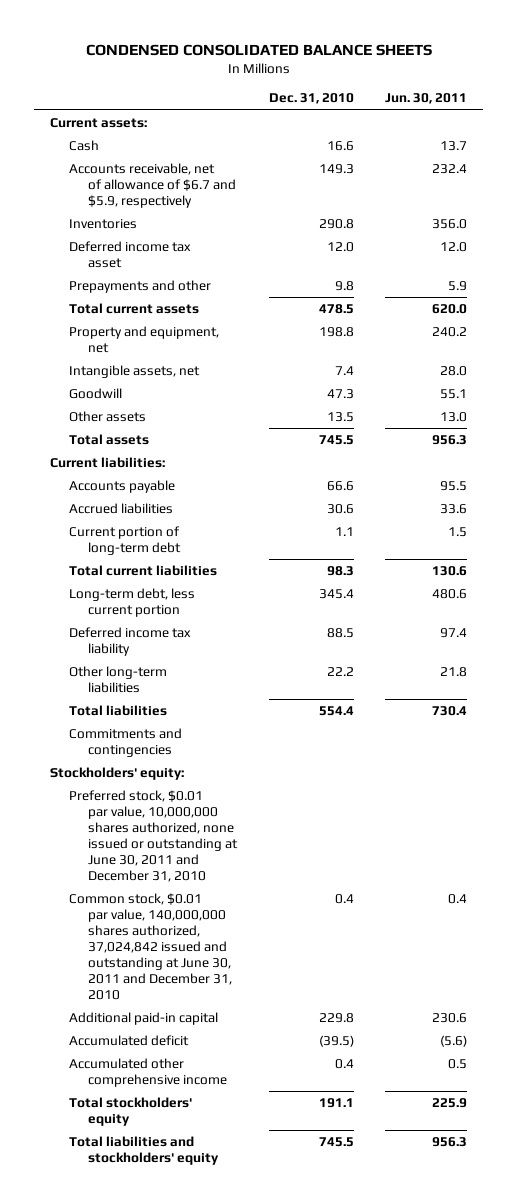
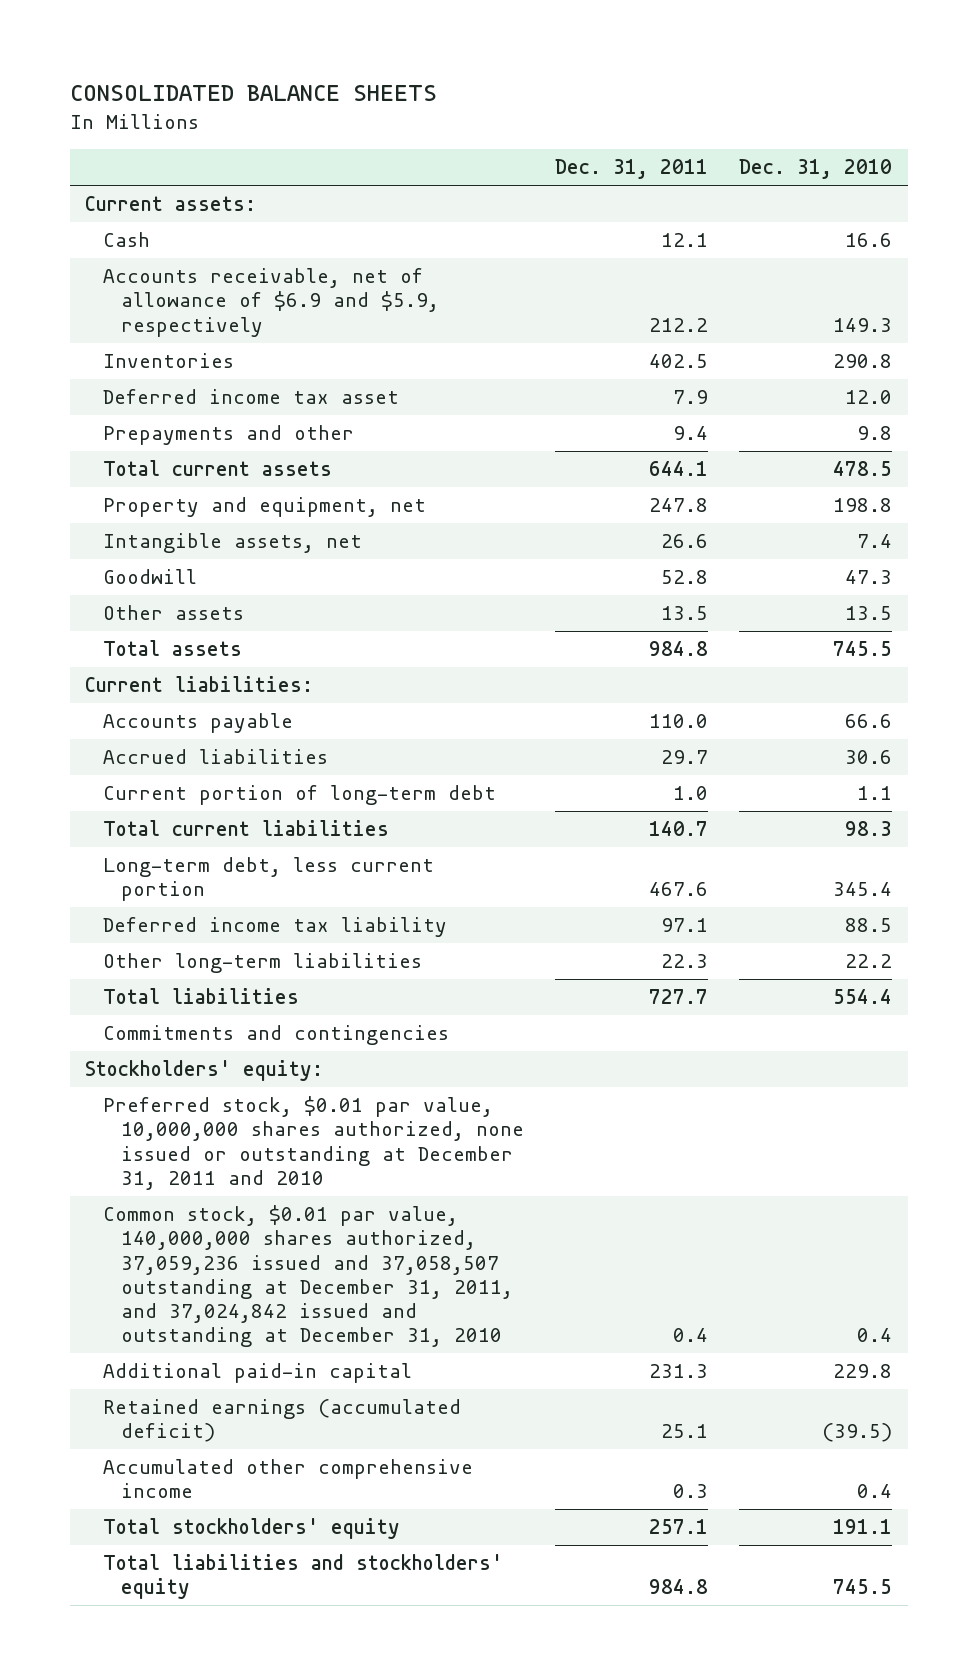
[85,43,432,56] CONDENSED CONSOLIDATED BALANCE SHEETS -> [69,85,437,102] CONSOLIDATED BALANCE SHEETS
[385,93,468,105] Jun. 30, 2011 -> none
none -> [554,159,708,180] Dec. 31, 2011
[68,163,236,208] Accounts receivable, net of allowance of $6.7 and $5.9, respectively -> [102,268,439,337] Accounts receivable, net of allowance of $6.9 and $5.9, respectively
[68,790,238,882] Preferred stock, $0.01 par value, 10,000,000 shares authorized, none issued or outstanding at June 30, 2011 and December 31, 2010 -> [102,1096,524,1190] Preferred stock, $0.01 par value, 10,000,000 shares authorized, none issued or outstanding at December 31, 2011 and 2010
[68,893,232,1000] Common stock, $0.01 par value, 140,000,000 shares authorized, 37,024,842 issued and outstanding at June 30, 2011 and December 31, 2010 -> [102,1205,513,1348] Common stock, $0.01 par value, 140,000,000 shares authorized, 37,059,236 issued and 37,058,507 outstanding at December 31, 2011, and 37,024,842 issued and outstanding at December 31, 2010
[68,1035,189,1047] Accumulated deficit -> [102,1399,461,1443] Retained earnings (accumulated deficit)

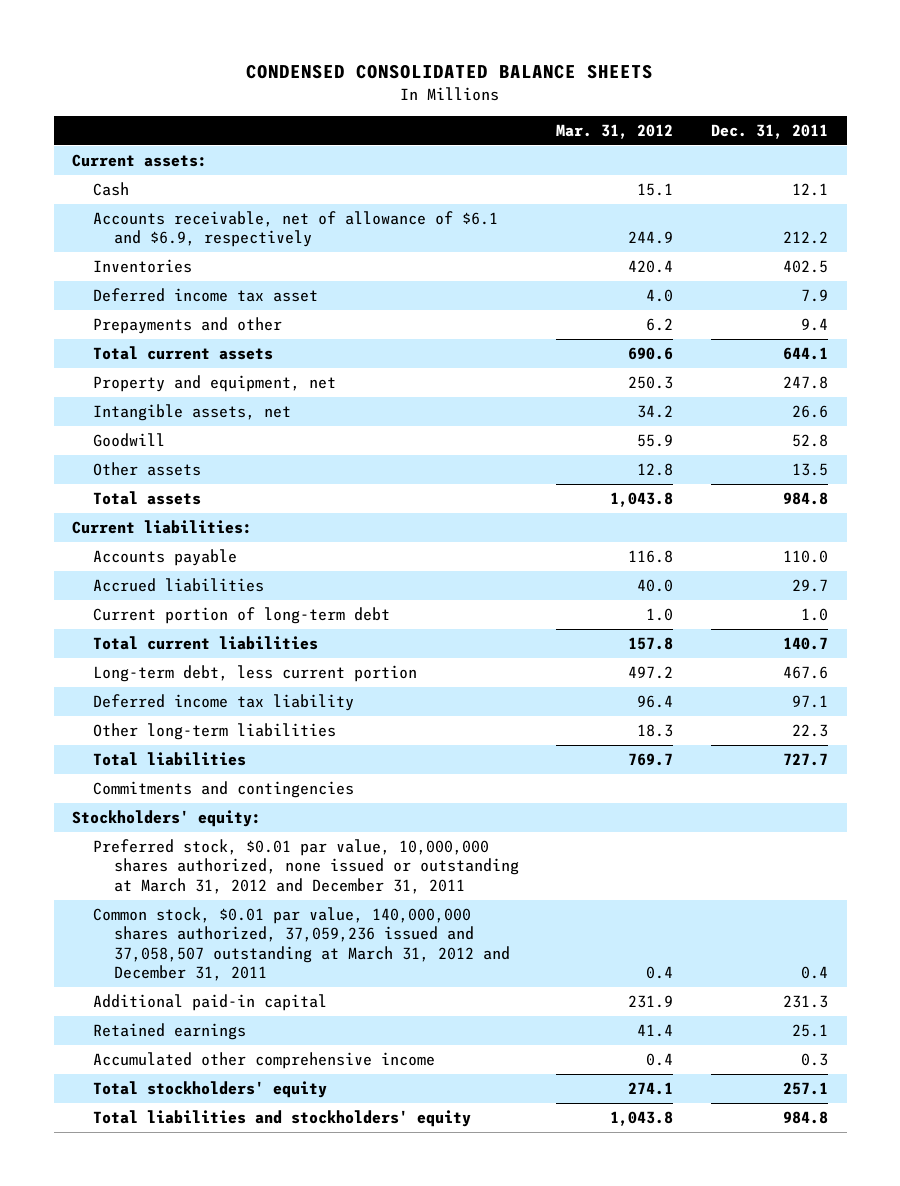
[69,85,437,102] CONSOLIDATED BALANCE SHEETS -> [246,64,654,80] CONDENSED CONSOLIDATED BALANCE SHEETS
[739,159,893,180] Dec. 31, 2010 -> none
none -> [556,123,674,139] Mar. 31, 2012
[102,268,439,337] Accounts receivable, net of allowance of $6.9 and $5.9, respectively -> [93,211,499,248] Accounts receivable, net of allowance of $6.1 and $6.9, respectively
[102,1096,524,1190] Preferred stock, $0.01 par value, 10,000,000 shares authorized, none issued or outstanding at December 31, 2011 and 2010 -> [93,839,519,894] Preferred stock, $0.01 par value, 10,000,000 shares authorized, none issued or outstanding at March 31, 2012 and December 31, 2011
[102,1205,513,1348] Common stock, $0.01 par value, 140,000,000 shares authorized, 37,059,236 issued and 37,058,507 outstanding at December 31, 2011, and 37,024,842 issued and outstanding at December 31, 2010 -> [93,907,510,981] Common stock, $0.01 par value, 140,000,000 shares authorized, 37,059,236 issued and 37,058,507 outstanding at March 31, 2012 and December 31, 2011
[102,1399,461,1443] Retained earnings (accumulated deficit) -> [93,1023,247,1041] Retained earnings

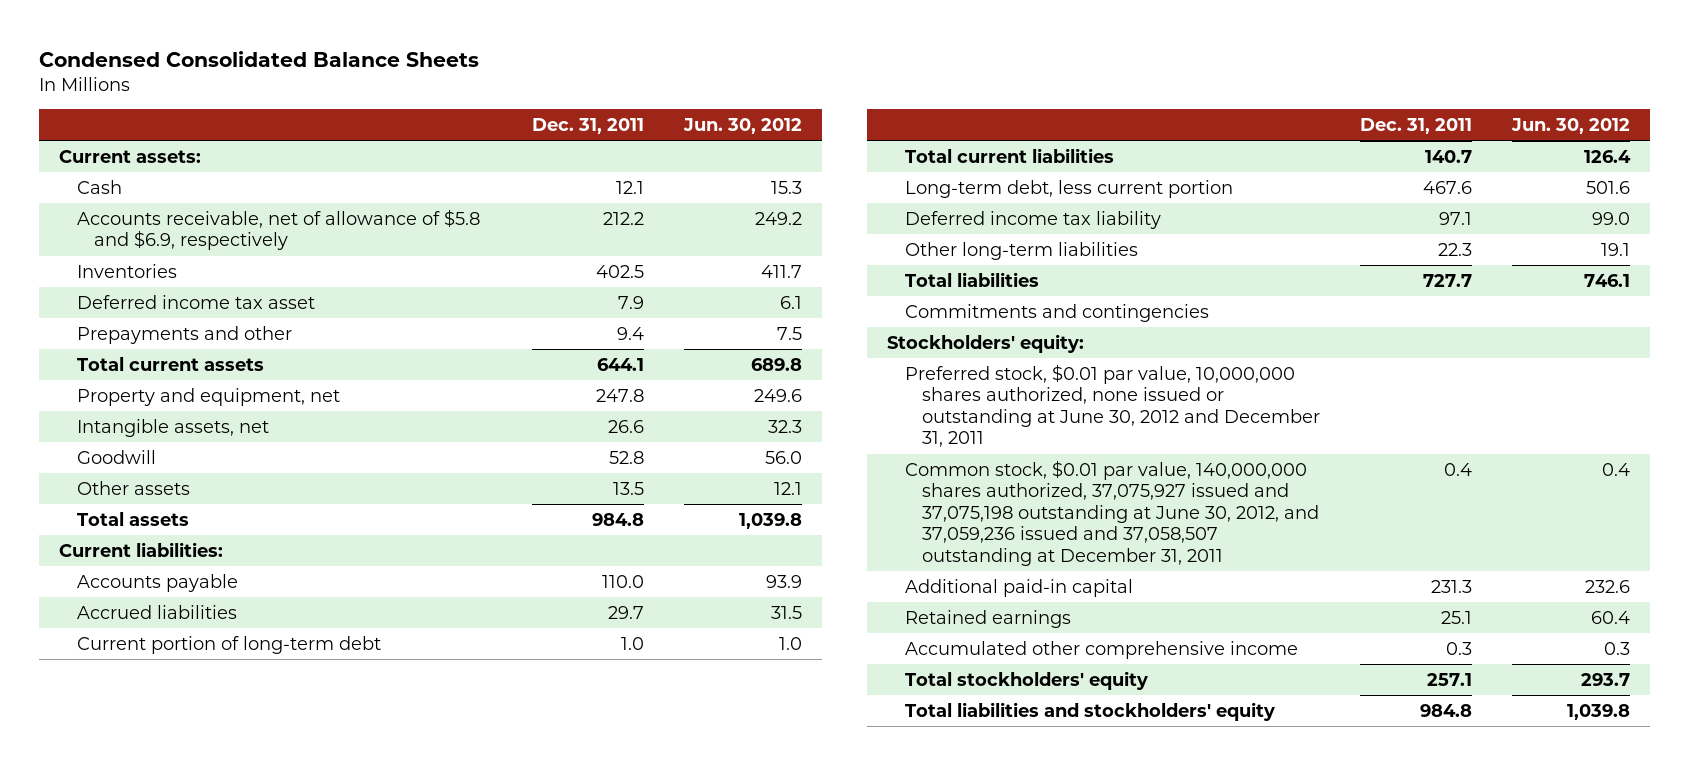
[246,64,654,80] CONDENSED CONSOLIDATED BALANCE SHEETS -> [38,50,479,67] Condensed Consolidated Balance Sheets
[556,123,674,139] Mar. 31, 2012 -> none
none -> [683,117,803,134] Jun. 30, 2012
[93,211,499,248] Accounts receivable, net of allowance of $6.1 and $6.9, respectively -> [76,208,480,251] Accounts receivable, net of allowance of $5.8 and $6.9, respectively
[93,839,519,894] Preferred stock, $0.01 par value, 10,000,000 shares authorized, none issued or outstanding at March 31, 2012 and December 31, 2011 -> [904,363,1321,448] Preferred stock, $0.01 par value, 10,000,000 shares authorized, none issued or outstanding at June 30, 2012 and December 31, 2011
[93,907,510,981] Common stock, $0.01 par value, 140,000,000 shares authorized, 37,059,236 issued and 37,058,507 outstanding at March 31, 2012 and December 31, 2011 -> [904,459,1320,566] Common stock, $0.01 par value, 140,000,000 shares authorized, 37,075,927 issued and 37,075,198 outstanding at June 30, 2012, and 37,059,236 issued and 37,058,507 outstanding at December 31, 2011

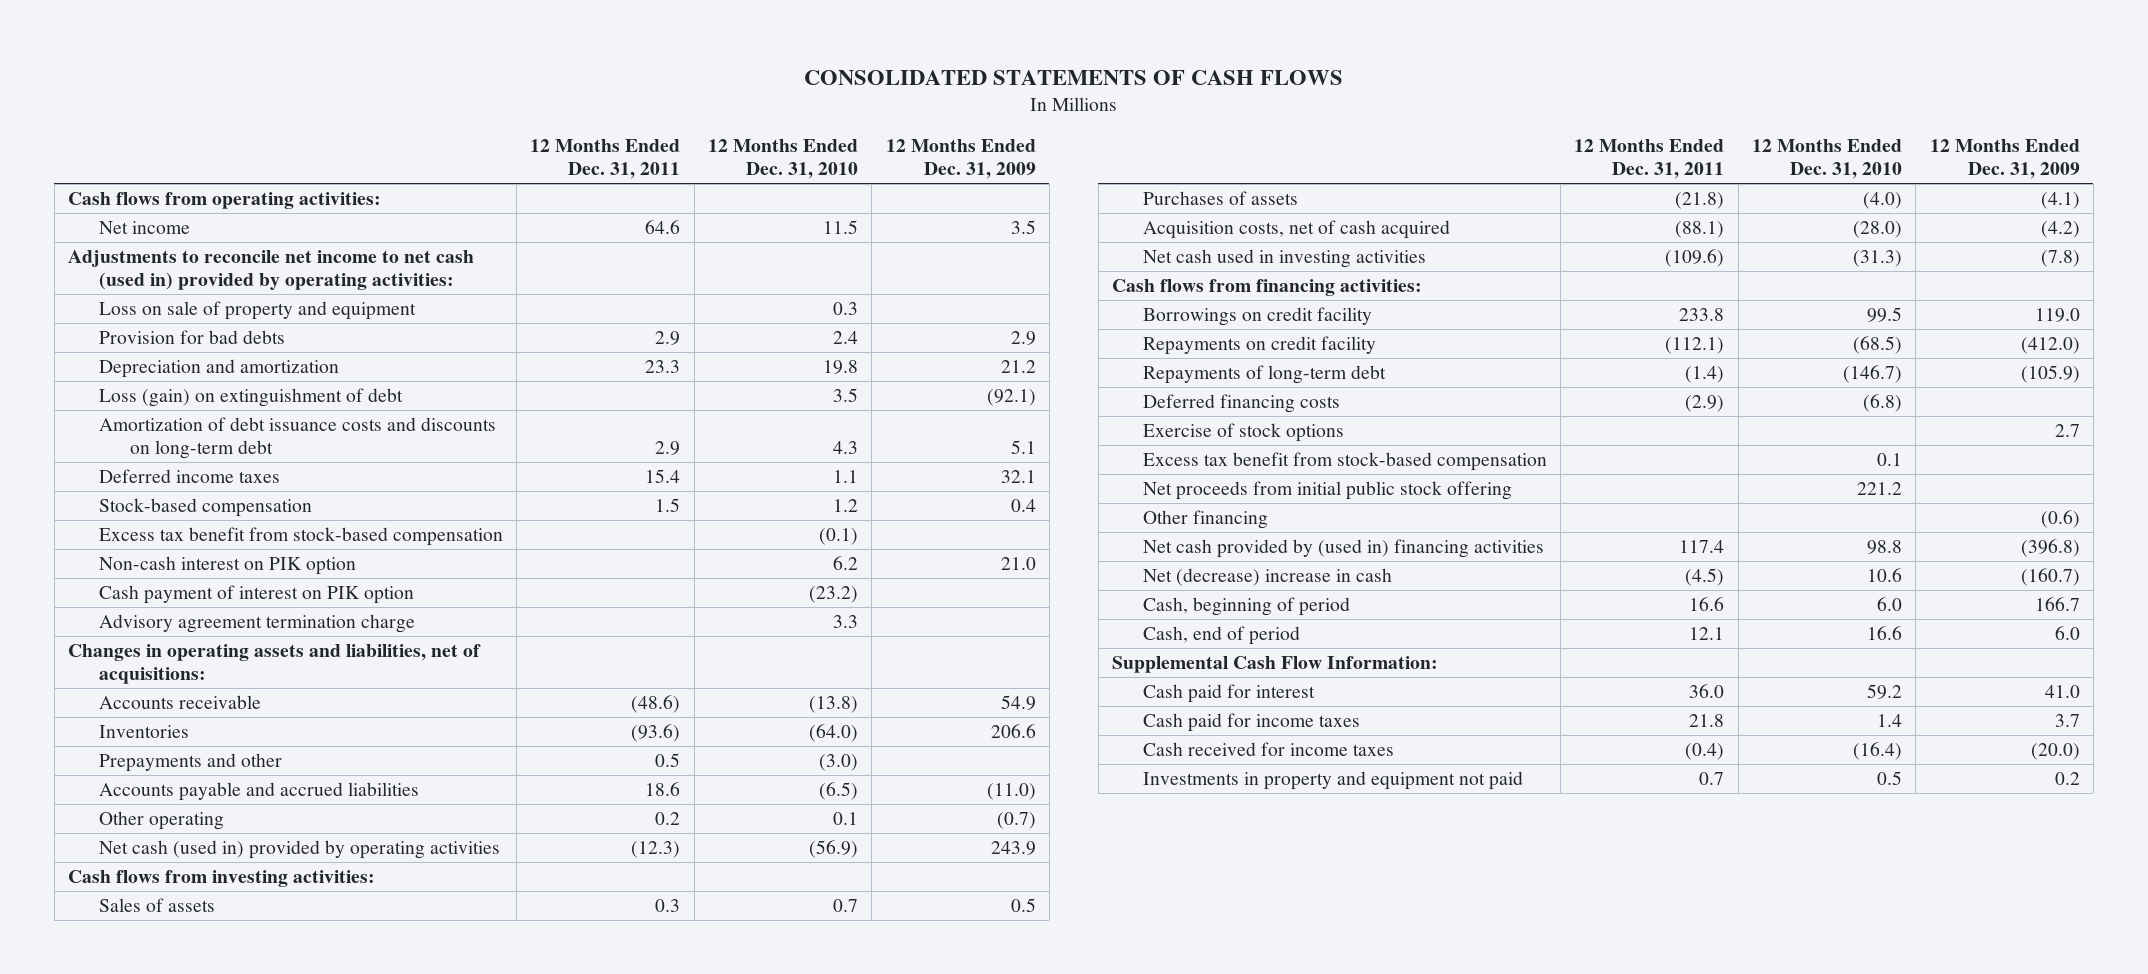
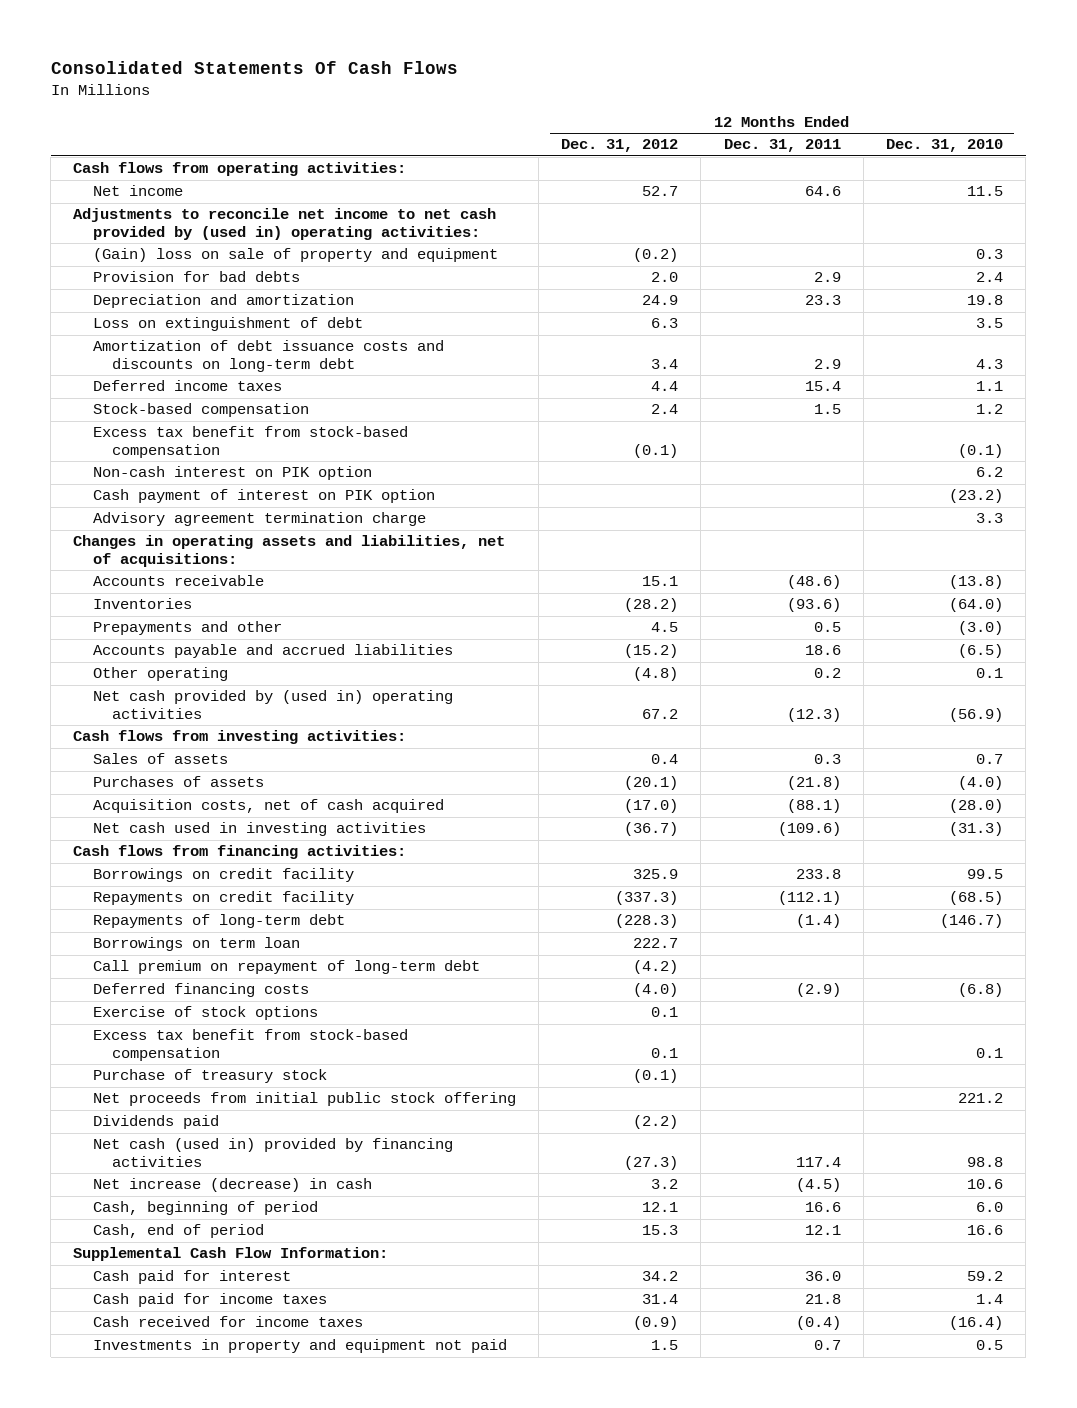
[803,69,1343,85] CONSOLIDATED STATEMENTS OF CASH FLOWS -> [50,61,458,75] Consolidated Statements Of Cash Flows
[885,138,1036,180] 12 Months Ended Dec. 31, 2009 -> none
none -> [561,139,679,153] Dec. 31, 2012
[68,249,475,291] Adjustments to reconcile net income to net cash (used in) provided by operating activities: -> [73,208,497,241] Adjustments to reconcile net income to net cash provided by (used in) operating activities:
[98,300,416,320] Loss on sale of property and equipment -> [92,248,498,263] (Gain) loss on sale of property and equipment
[98,387,403,407] Loss (gain) on extinguishment of debt -> [92,317,363,332] Loss on extinguishment of debt
[98,839,500,859] Net cash (used in) provided by operating activities -> [92,690,453,720] Net cash provided by (used in) operating activities
none -> [92,937,300,952] Borrowings on term loan
none -> [92,960,480,975] Call premium on repayment of long-term debt
none -> [92,1069,327,1084] Purchase of treasury stock
[1142,509,1268,529] Other financing -> none
none -> [92,1115,219,1130] Dividends paid
[1142,538,1544,558] Net cash provided by (used in) financing activities -> [92,1138,453,1168] Net cash (used in) provided by financing activities
[1142,567,1392,586] Net (decrease) increase in cash -> [92,1178,372,1193] Net increase (decrease) in cash

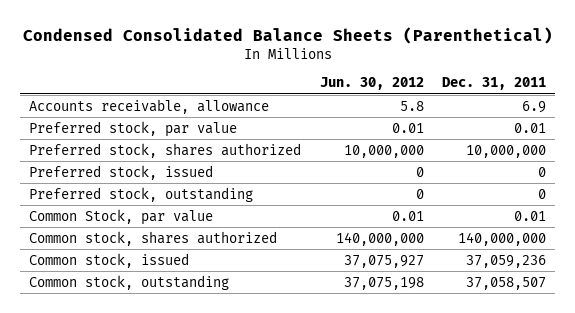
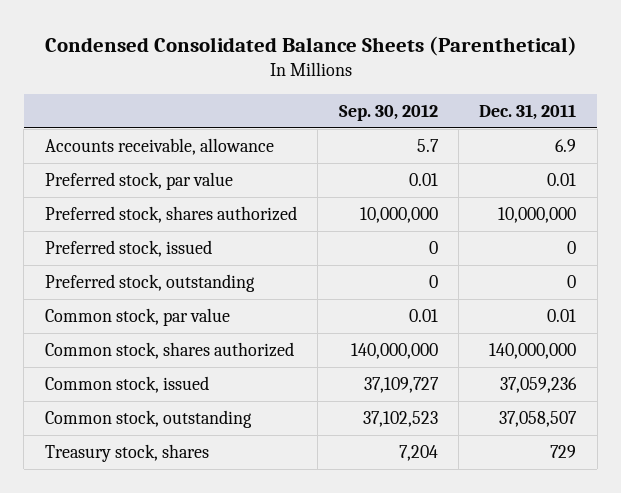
[319,77,424,91] Jun. 30, 2012 -> none
none -> [338,104,438,122] Sep. 30, 2012
[29,208,214,225] Common Stock, par value -> [44,307,230,326] Common stock, par value
none -> [44,443,209,462] Treasury stock, shares

